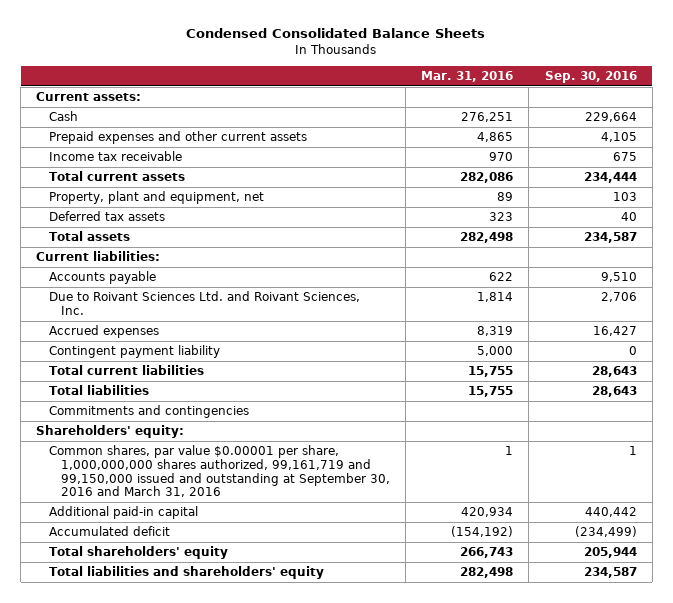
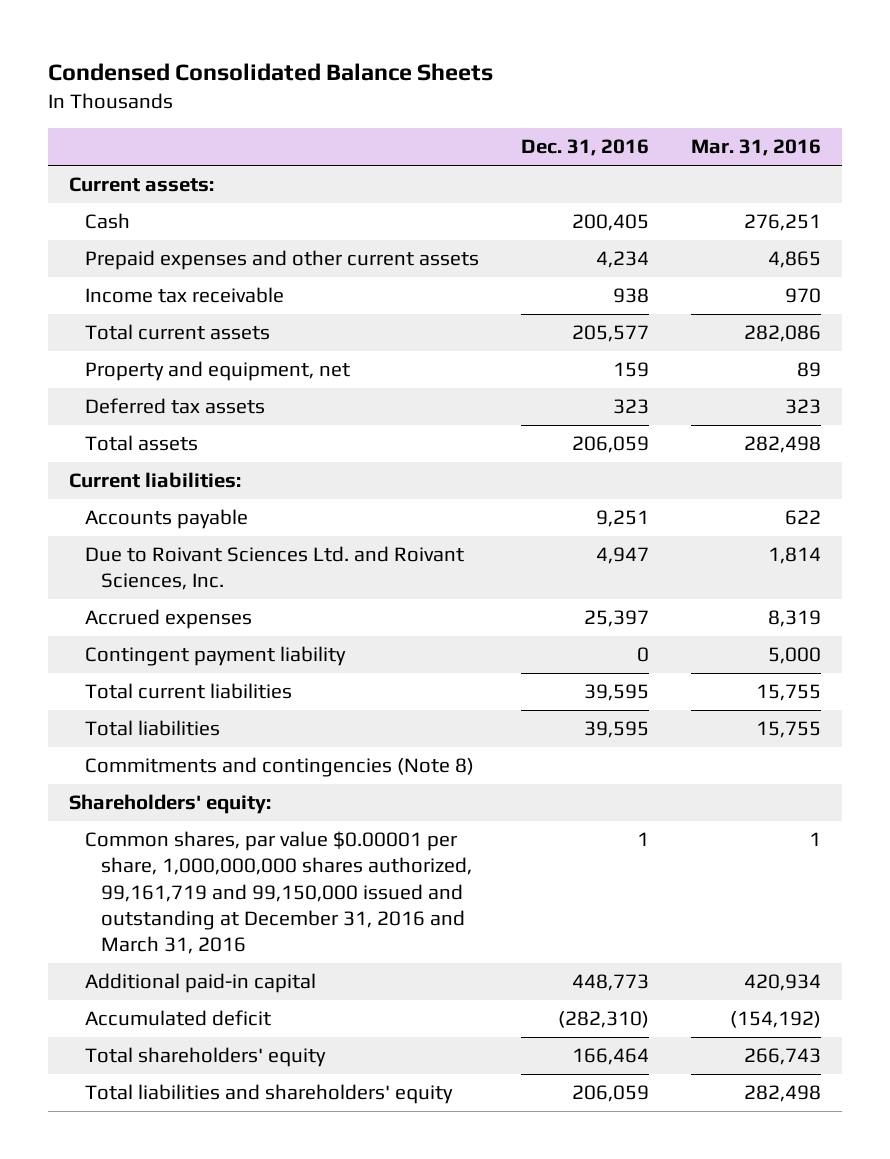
[544,70,637,83] Sep. 30, 2016 -> none
none -> [520,139,649,157] Dec. 31, 2016
[48,191,264,205] Property, plant and equipment, net -> [84,361,350,382] Property and equipment, net
[48,405,249,419] Commitments and contingencies -> [84,757,474,778] Commitments and contingencies (Note 8)
[48,445,390,498] Common shares, par value $0.00001 per share, 1,000,000,000 shares authorized, 99,161,719 and 99,150,000 issued and outstanding at September 30, 2016 and March 31, 2016 -> [84,831,472,955] Common shares, par value $0.00001 per share, 1,000,000,000 shares authorized, 99,161,719 and 99,150,000 issued and outstanding at December 31, 2016 and March 31, 2016

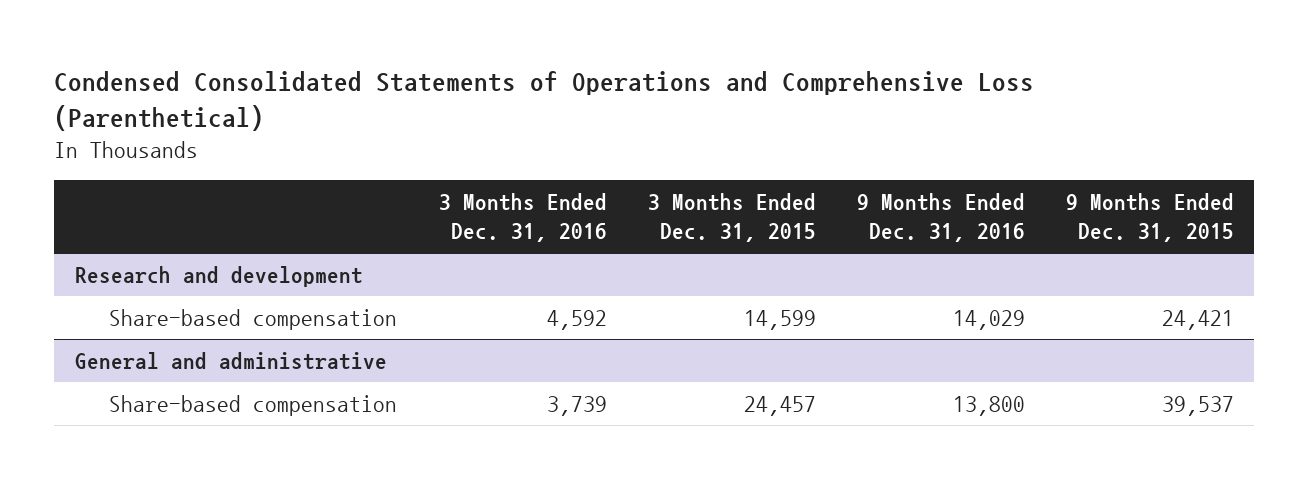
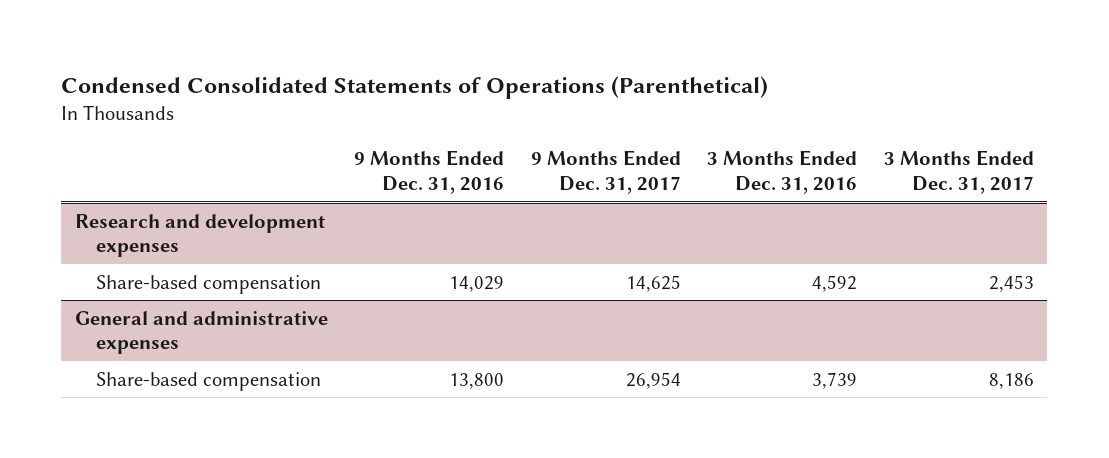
[54,71,1035,131] Condensed Consolidated Statements of Operations and Comprehensive Loss (Parenthetical) -> [61,76,769,100] Condensed Consolidated Statements of Operations (Parenthetical)
[647,192,816,242] 3 Months Ended Dec. 31, 2015 -> none
[1065,192,1234,242] 9 Months Ended Dec. 31, 2015 -> none
none -> [530,150,681,195] 9 Months Ended Dec. 31, 2017
none -> [884,150,1035,195] 3 Months Ended Dec. 31, 2017
[74,265,363,287] Research and development -> [74,213,325,258] Research and development expenses
[74,351,387,370] General and administrative -> [74,310,328,355] General and administrative expenses

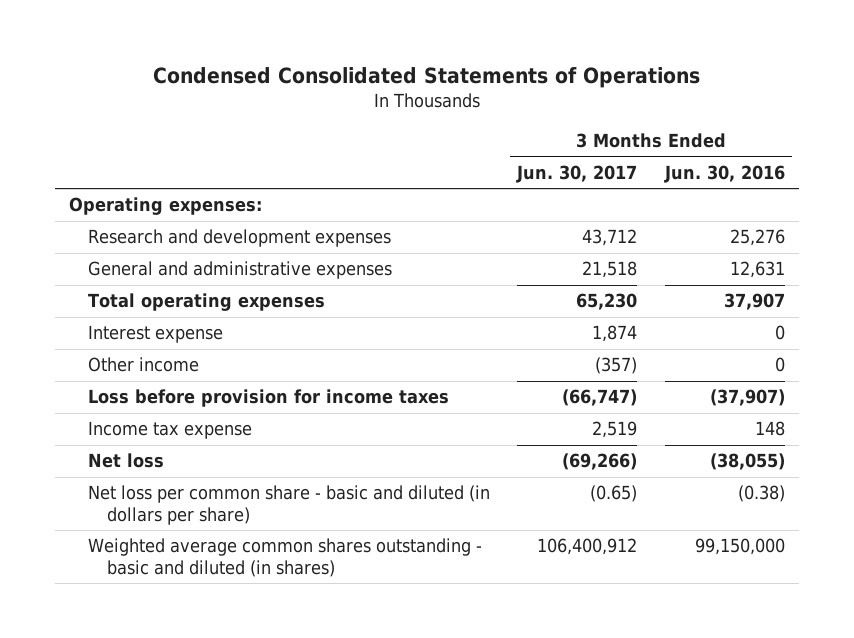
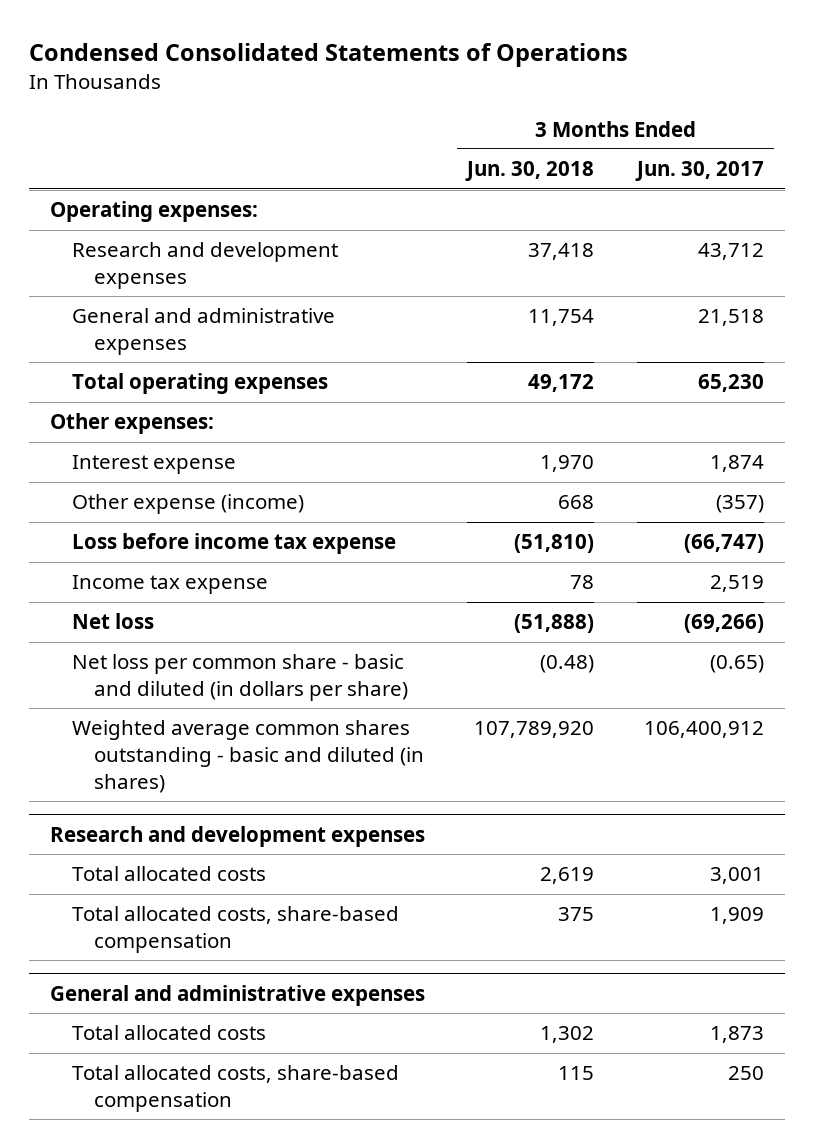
[663,164,785,183] Jun. 30, 2016 -> none
none -> [465,161,595,182] Jun. 30, 2018
none -> [50,413,215,435] Other expenses:
[87,357,199,373] Other income -> [72,494,305,515] Other expense (income)
[87,389,449,408] Loss before provision for income taxes -> [72,533,397,555] Loss before income tax expense
none -> [50,825,426,847] Research and development expenses
none -> [72,866,267,882] Total allocated costs
none -> [72,906,400,953] Total allocated costs, share-based compensation
none -> [50,984,426,1006] General and administrative expenses
none -> [72,1025,267,1041] Total allocated costs
none -> [72,1065,400,1112] Total allocated costs, share-based compensation

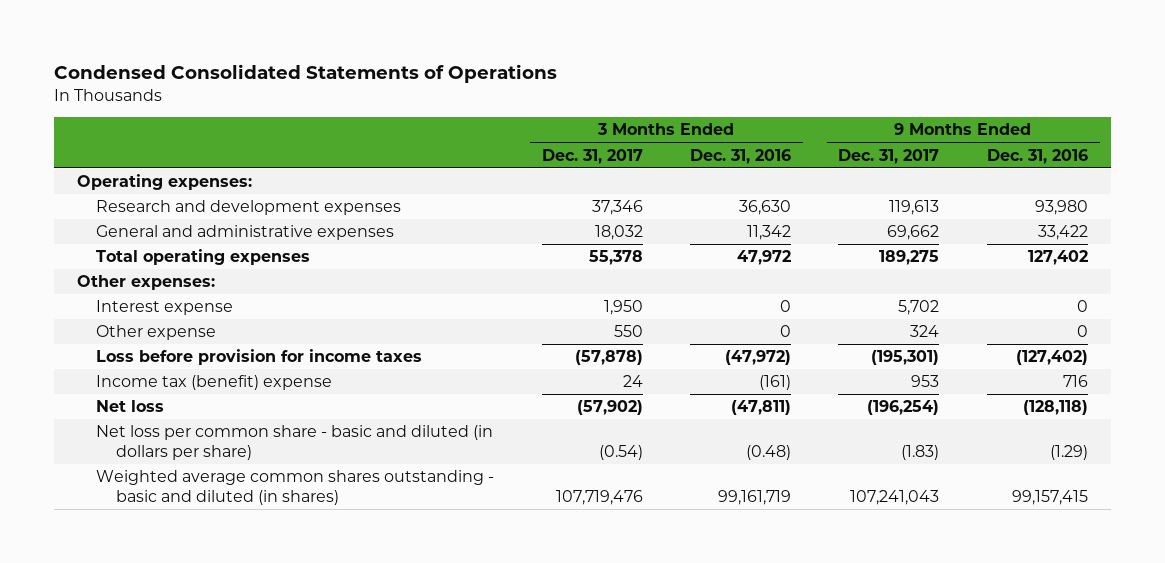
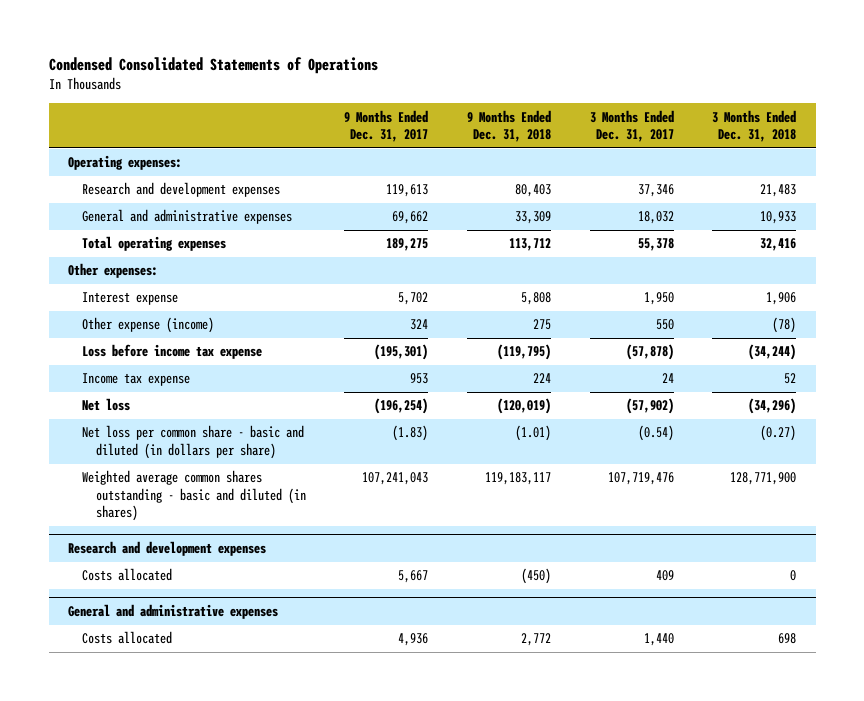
[690,148,792,164] Dec. 31, 2016 -> none
[986,148,1088,164] Dec. 31, 2016 -> none
none -> [466,109,551,143] 9 Months Ended Dec. 31, 2018
none -> [712,109,797,143] 3 Months Ended Dec. 31, 2018
[96,325,217,341] Other expense -> [81,317,214,334] Other expense (income)
[96,349,423,366] Loss before provision for income taxes -> [81,344,262,360] Loss before income tax expense
[96,375,333,391] Income tax (benefit) expense -> [81,373,190,387] Income tax expense
none -> [67,541,266,557] Research and development expenses
none -> [81,568,172,582] Costs allocated
none -> [67,604,278,620] General and administrative expenses
none -> [81,631,172,645] Costs allocated

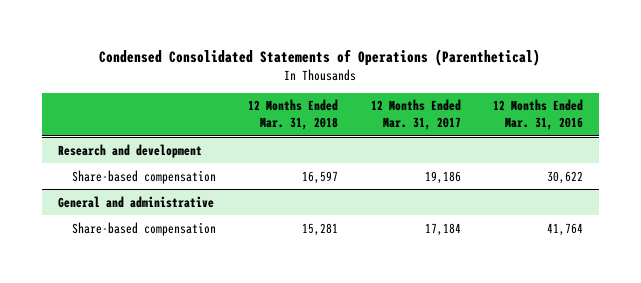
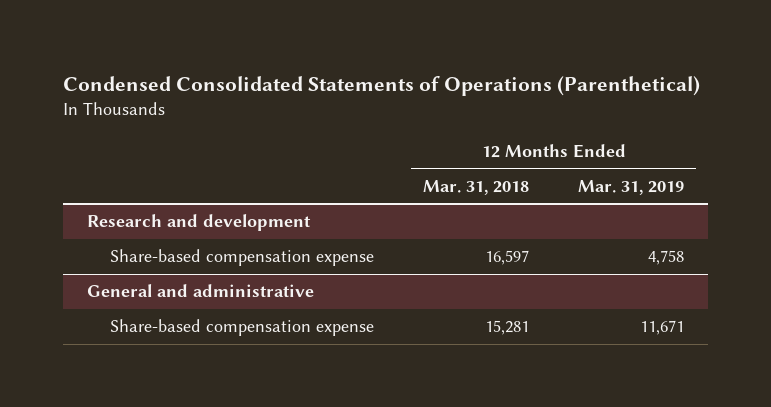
[370,99,461,131] 12 Months Ended Mar. 31, 2017 -> none
[492,99,583,131] 12 Months Ended Mar. 31, 2016 -> none
none -> [578,179,685,195] Mar. 31, 2019
[72,169,217,184] Share-based compensation -> [110,249,375,267] Share-based compensation expense
[72,221,217,236] Share-based compensation -> [110,319,375,337] Share-based compensation expense

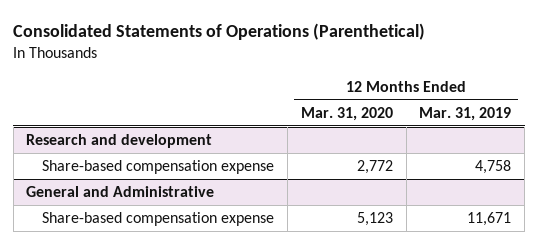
[63,76,701,97] Condensed Consolidated Statements of Operations (Parenthetical) -> [13,23,426,41] Consolidated Statements of Operations (Parenthetical)
[423,179,530,195] Mar. 31, 2018 -> none
none -> [300,106,393,121] Mar. 31, 2020
[87,284,315,298] General and administrative -> [26,186,215,198] General and Administrative

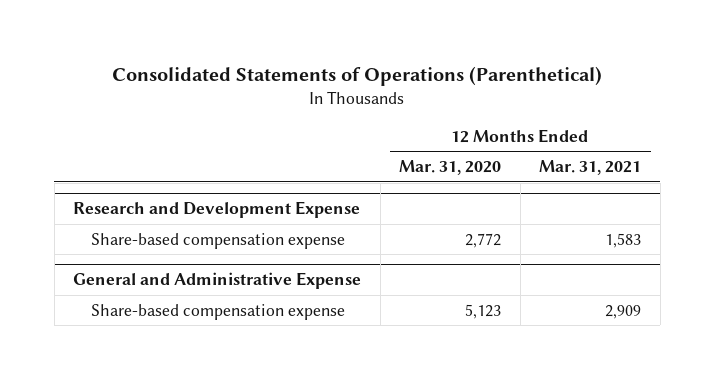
[419,106,512,121] Mar. 31, 2019 -> none
none -> [539,160,642,176] Mar. 31, 2021
[26,134,213,149] Research and development -> [73,200,361,218] Research and Development Expense
[26,186,215,198] General and Administrative -> [73,271,362,289] General and Administrative Expense

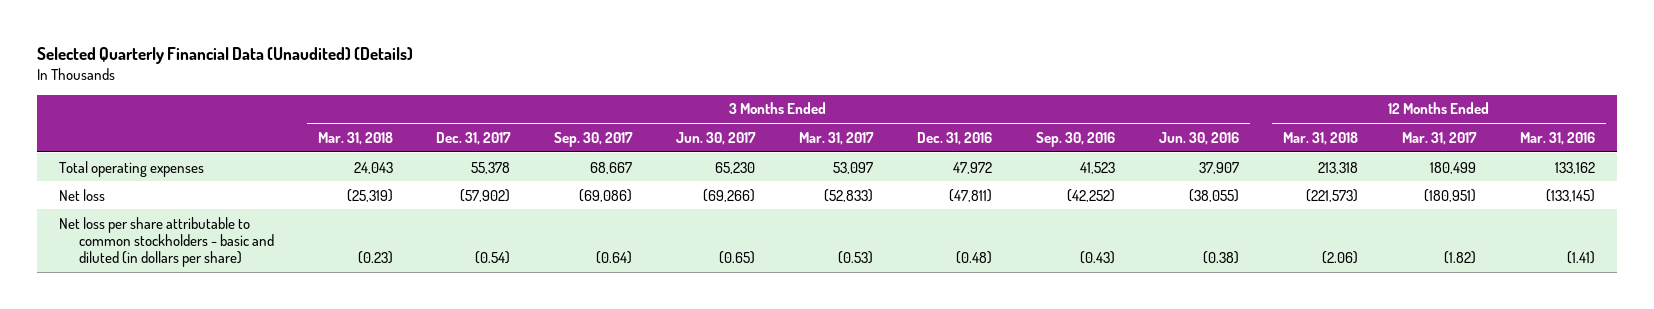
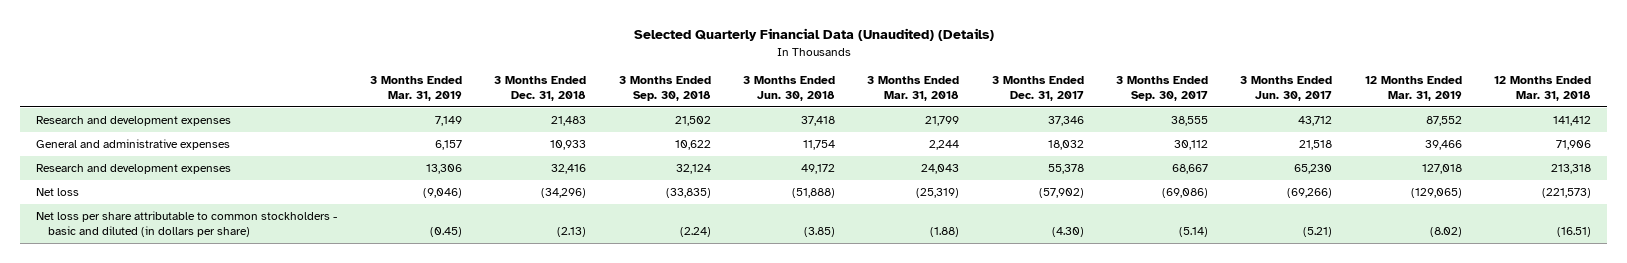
[799,131,875,145] Mar. 31, 2017 -> none
[917,131,993,145] Dec. 31, 2016 -> none
[1036,131,1116,147] Sep. 30, 2016 -> none
[1159,131,1240,145] Jun. 30, 2016 -> none
[1402,131,1478,145] Mar. 31, 2017 -> none
[1520,131,1596,145] Mar. 31, 2016 -> none
none -> [369,75,462,101] 3 Months Ended Mar. 31, 2019
none -> [494,75,587,101] 3 Months Ended Dec. 31, 2018
none -> [618,75,711,101] 3 Months Ended Sep. 30, 2018
none -> [742,75,835,101] 3 Months Ended Jun. 30, 2018
none -> [1364,75,1462,101] 12 Months Ended Mar. 31, 2019
none -> [36,116,232,127] Research and development expenses
none -> [36,139,231,151] General and administrative expenses
[58,160,204,177] Total operating expenses -> [36,164,232,175] Research and development expenses
[357,251,393,265] (0.23) -> [930,227,960,238] (1.88)
[475,251,511,265] (0.54) -> [1051,227,1084,238] (4.30)
[596,251,633,265] (0.64) -> [1178,227,1208,238] (5.14)
[719,251,756,265] (0.65) -> [1303,227,1333,238] (5.21)
[1322,251,1359,265] (2.06) -> [1556,227,1591,238] (16.51)

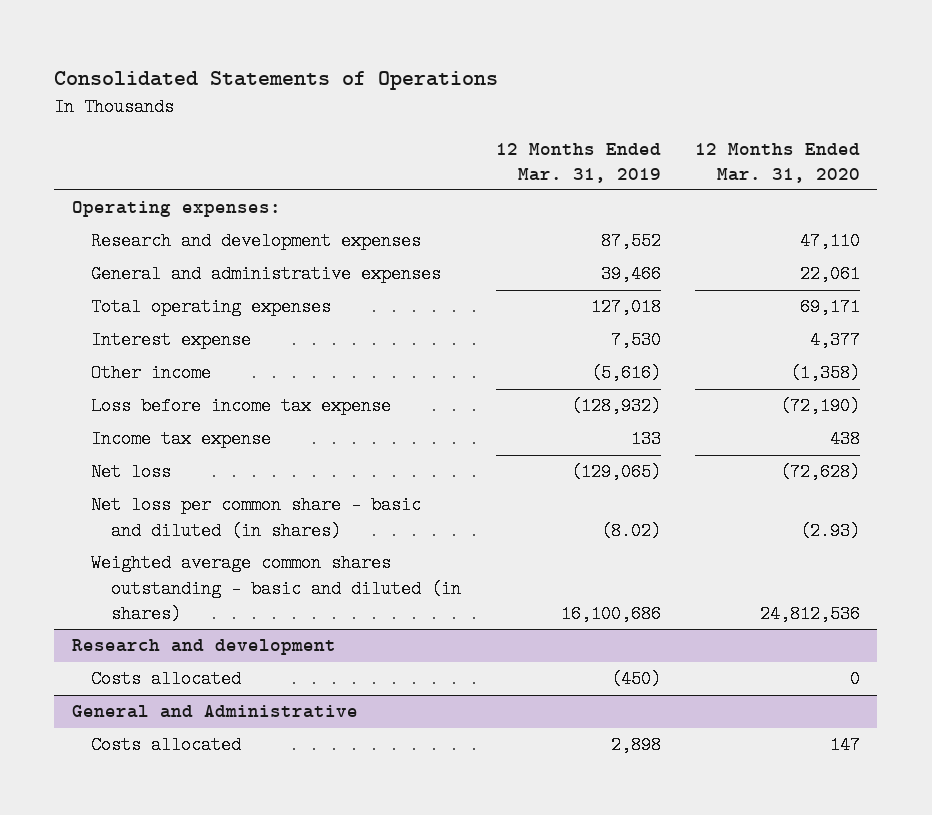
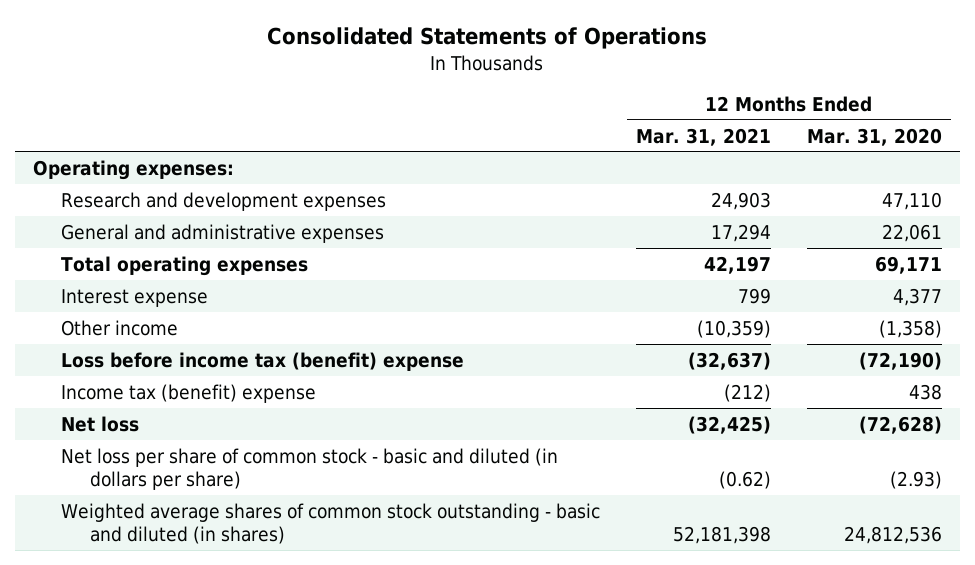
[495,142,661,183] 12 Months Ended Mar. 31, 2019 -> none
none -> [636,127,772,146] Mar. 31, 2021
[91,397,392,416] Loss before income tax expense -> [61,351,465,371] Loss before income tax (benefit) expense
[91,430,272,449] Income tax expense -> [61,383,317,403] Income tax (benefit) expense
[71,639,336,656] Research and development -> none
[91,670,242,689] Costs allocated -> none
[71,705,358,719] General and Administrative -> none
[91,736,242,755] Costs allocated -> none
[91,496,422,540] Net loss per common share - basic and diluted (in shares) -> [61,447,559,491] Net loss per share of common stock - basic and diluted (in dollars per share)
[91,554,462,623] Weighted average common shares outstanding - basic and diluted (in shares) -> [61,502,601,545] Weighted average shares of common stock outstanding - basic and diluted (in shares)

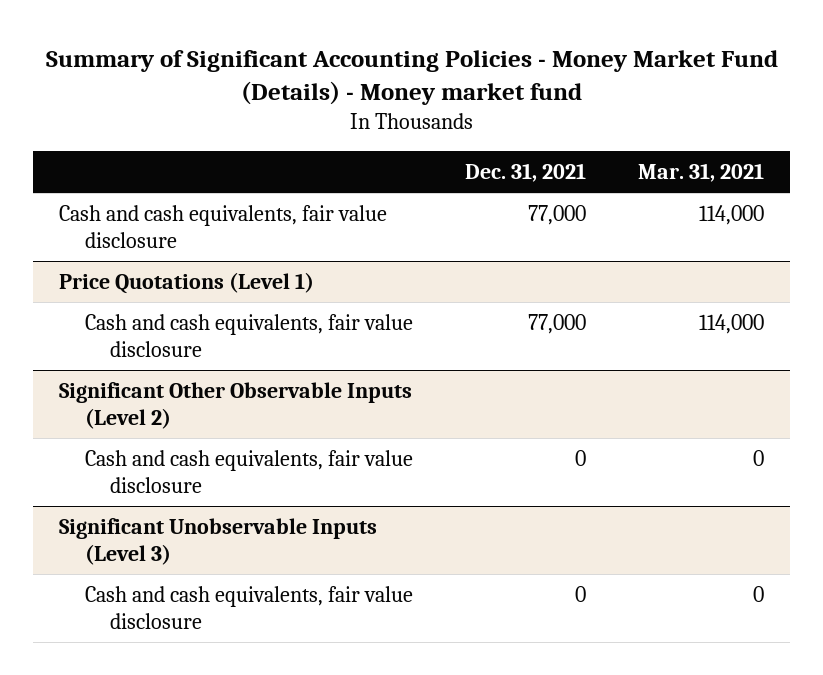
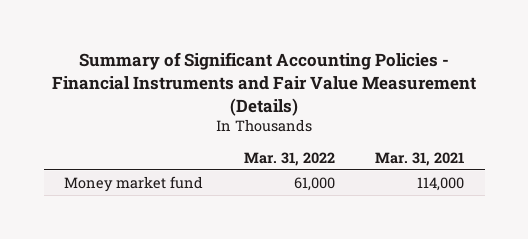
[45,49,778,106] Summary of Significant Accounting Policies - Money Market Fund (Details) - Money market fund -> [52,52,477,116] Summary of Significant Accounting Policies - Financial Instruments and Fair Value Measurement (Details)
[464,162,586,182] Dec. 31, 2021 -> none
none -> [243,151,335,166] Mar. 31, 2022
[59,271,315,294] Price Quotations (Level 1) -> none
[84,313,413,357] Cash and cash equivalents, fair value disclosure -> none
[59,381,413,429] Significant Other Observable Inputs (Level 2) -> none
[84,449,413,493] Cash and cash equivalents, fair value disclosure -> none
[59,517,378,565] Significant Unobservable Inputs (Level 3) -> none
[84,585,413,629] Cash and cash equivalents, fair value disclosure -> none
[59,204,388,248] Cash and cash equivalents, fair value disclosure -> [63,176,203,193] Money market fund

